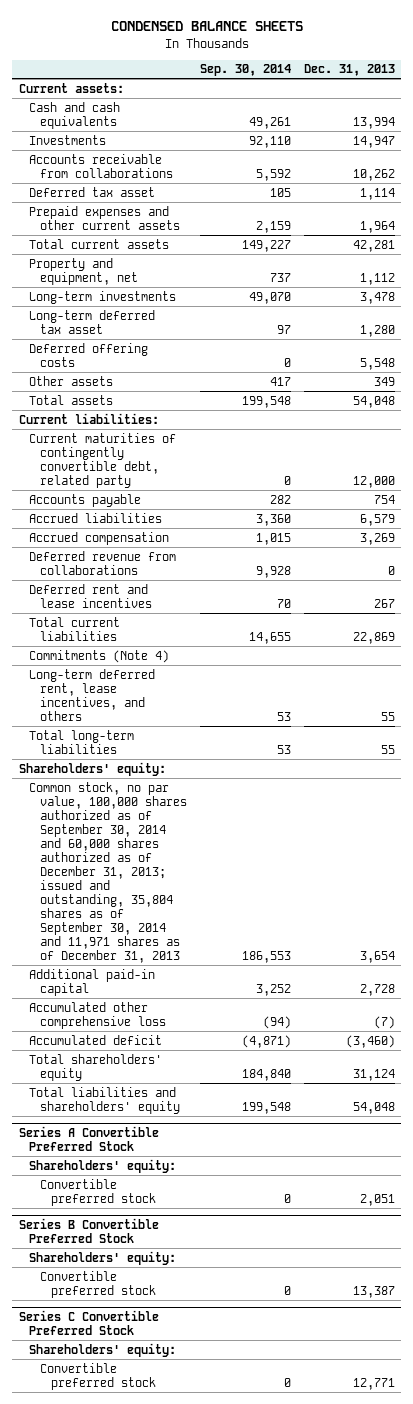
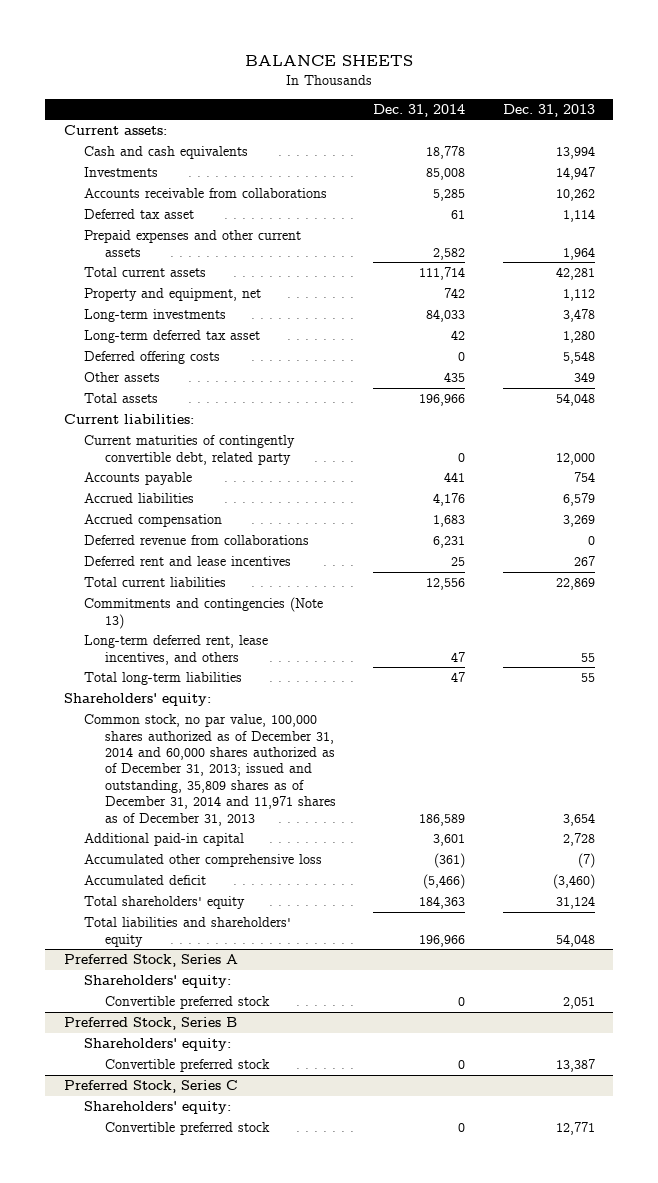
[110,21,303,32] CONDENSED BALANCE SHEETS -> [245,55,414,67] BALANCE SHEETS
[199,64,291,77] Sep. 30, 2014 -> none
none -> [373,103,466,117] Dec. 31, 2014
[29,649,170,663] Commitments (Note 4) -> [84,597,324,629] Commitments and contingencies (Note 13)
[29,781,188,963] Common stock, no par value, 100,000 shares authorized as of September 30, 2014 and 60,000 shares authorized as of December 31, 2013; issued and outstanding, 35,804 shares as of September 30, 2014 and 11,971 shares as of December 31, 2013 -> [84,714,336,826] Common stock, no par value, 100,000 shares authorized as of December 31, 2014 and 60,000 shares authorized as of December 31, 2013; issued and outstanding, 35,809 shares as of December 31, 2014 and 11,971 shares as of December 31, 2013
[18,1125,159,1151] Series A Convertible Preferred Stock -> [63,954,238,968] Preferred Stock, Series A
[18,1217,159,1243] Series B Convertible Preferred Stock -> [63,1017,237,1031] Preferred Stock, Series B
[18,1309,159,1335] Series C Convertible Preferred Stock -> [63,1080,238,1094] Preferred Stock, Series C

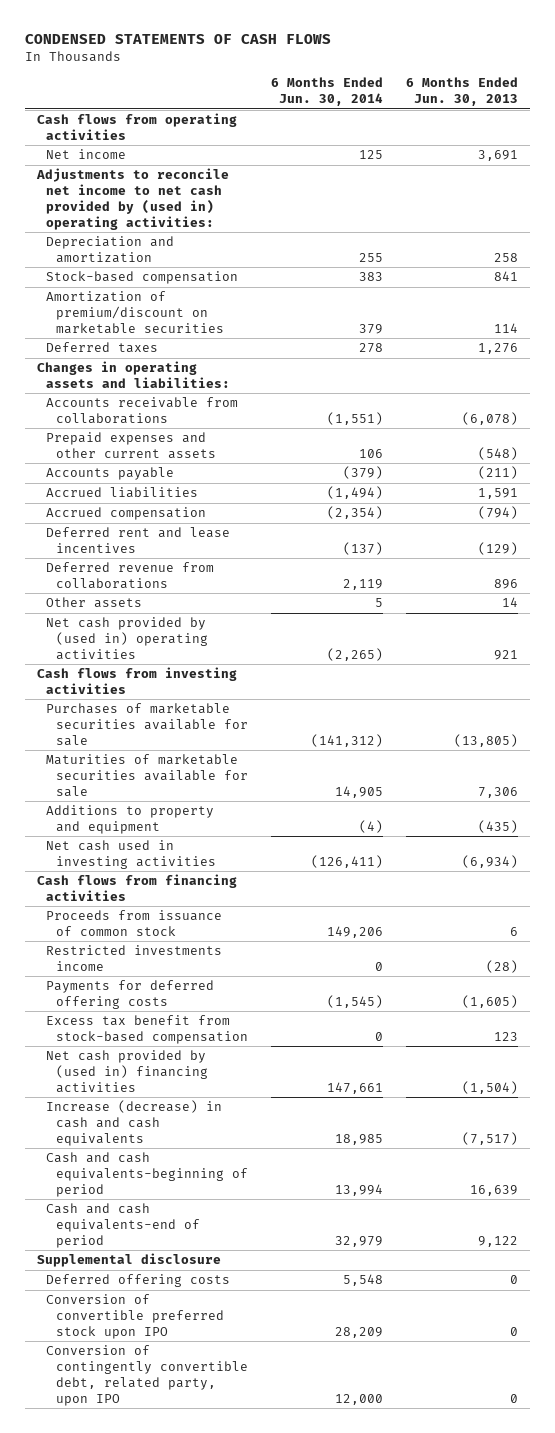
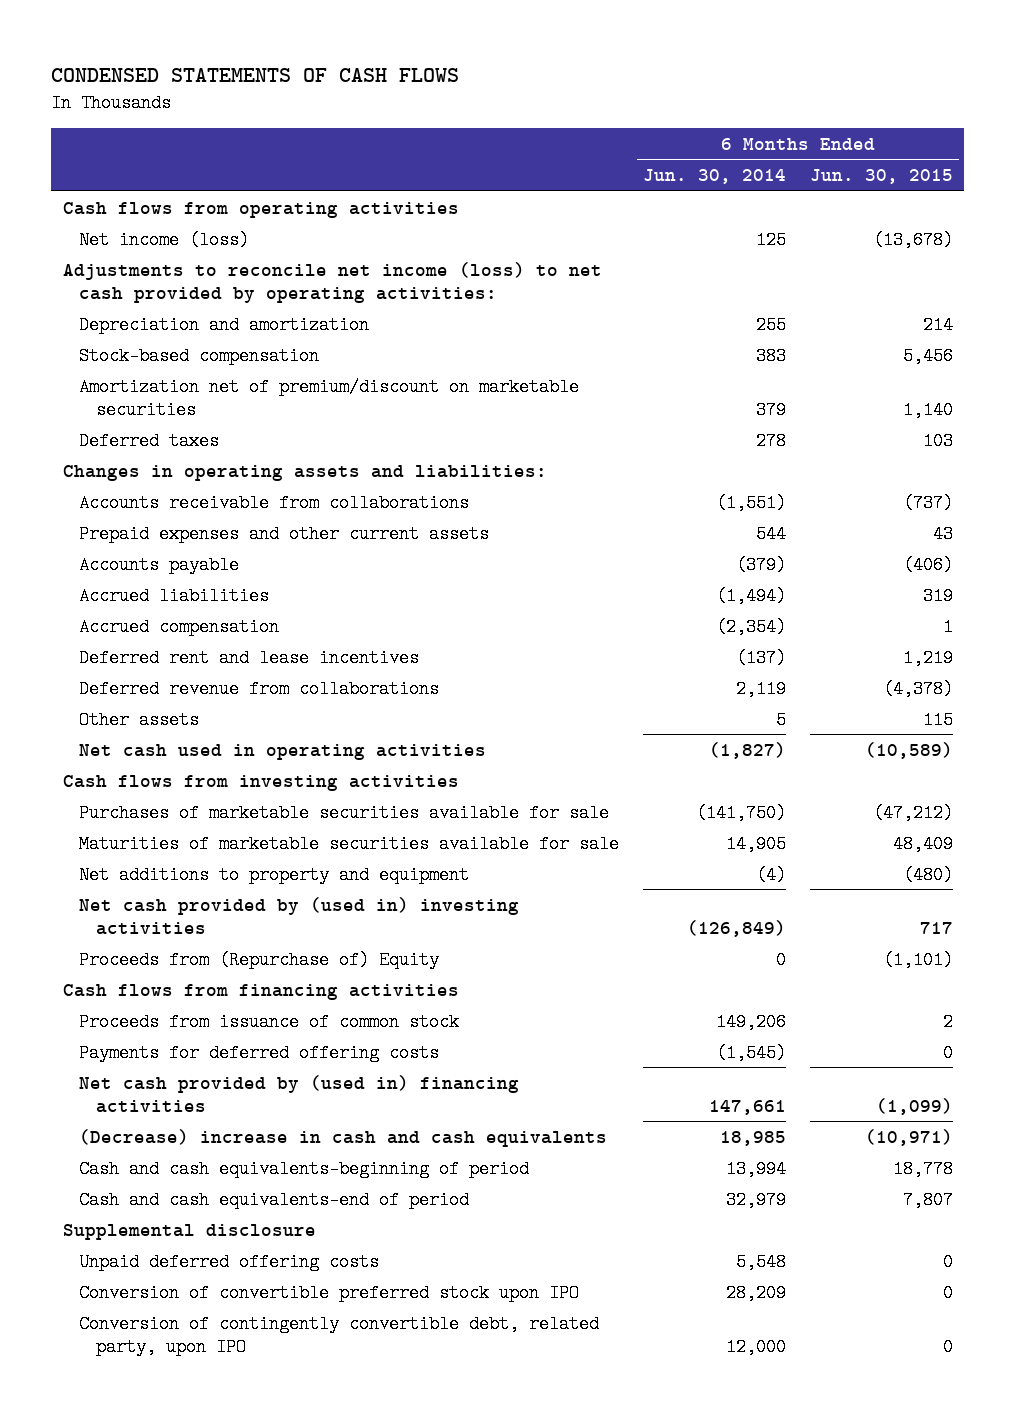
[406,77,519,107] 6 Months Ended Jun. 30, 2013 -> none
none -> [809,169,953,185] Jun. 30, 2015
[46,149,127,160] Net income -> [79,230,250,249] Net income (loss)
[35,168,229,230] Adjustments to reconcile net income to net cash provided by (used in) operating activities: -> [62,261,602,303] Adjustments to reconcile net income (loss) to net cash provided by operating activities:
[46,291,224,334] Amortization of premium/discount on marketable securities -> [79,377,580,419] Amortization net of premium/discount on marketable securities
[359,448,384,458] 106 -> [755,524,786,543] 544
[46,617,208,660] Net cash provided by (used in) operating activities -> [79,743,487,760] Net cash used in operating activities
[327,647,384,661] (2,265) -> [708,741,786,759] (1,827)
[311,733,384,747] (141,312) -> [695,803,786,822] (141,750)
[46,805,215,834] Additions to property and equipment -> [79,865,470,884] Net additions to property and equipment
[46,840,216,869] Net cash used in investing activities -> [79,896,520,935] Net cash provided by (used in) investing activities
[311,854,384,868] (126,411) -> [686,919,786,937] (126,849)
none -> [79,950,440,969] Proceeds from (Repurchase of) Equity
[46,945,223,971] Restricted investments income -> none
[46,1015,248,1044] Excess tax benefit from stock-based compensation -> none
[46,1100,223,1146] Increase (decrease) in cash and cash equivalents -> [79,1128,608,1147] (Decrease) increase in cash and cash equivalents
[46,1274,231,1288] Deferred offering costs -> [79,1252,380,1271] Unpaid deferred offering costs

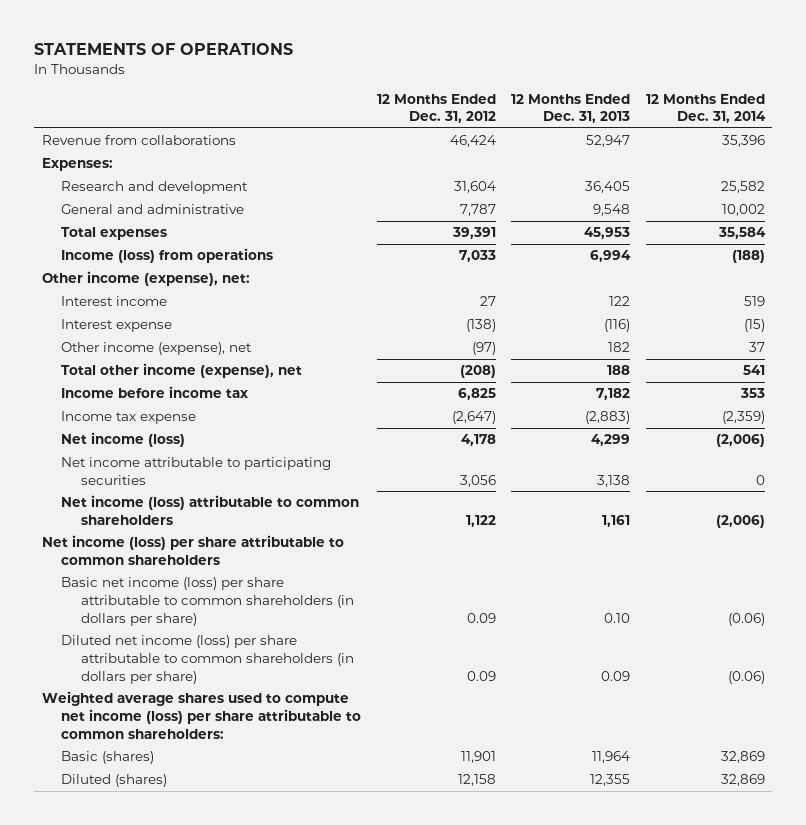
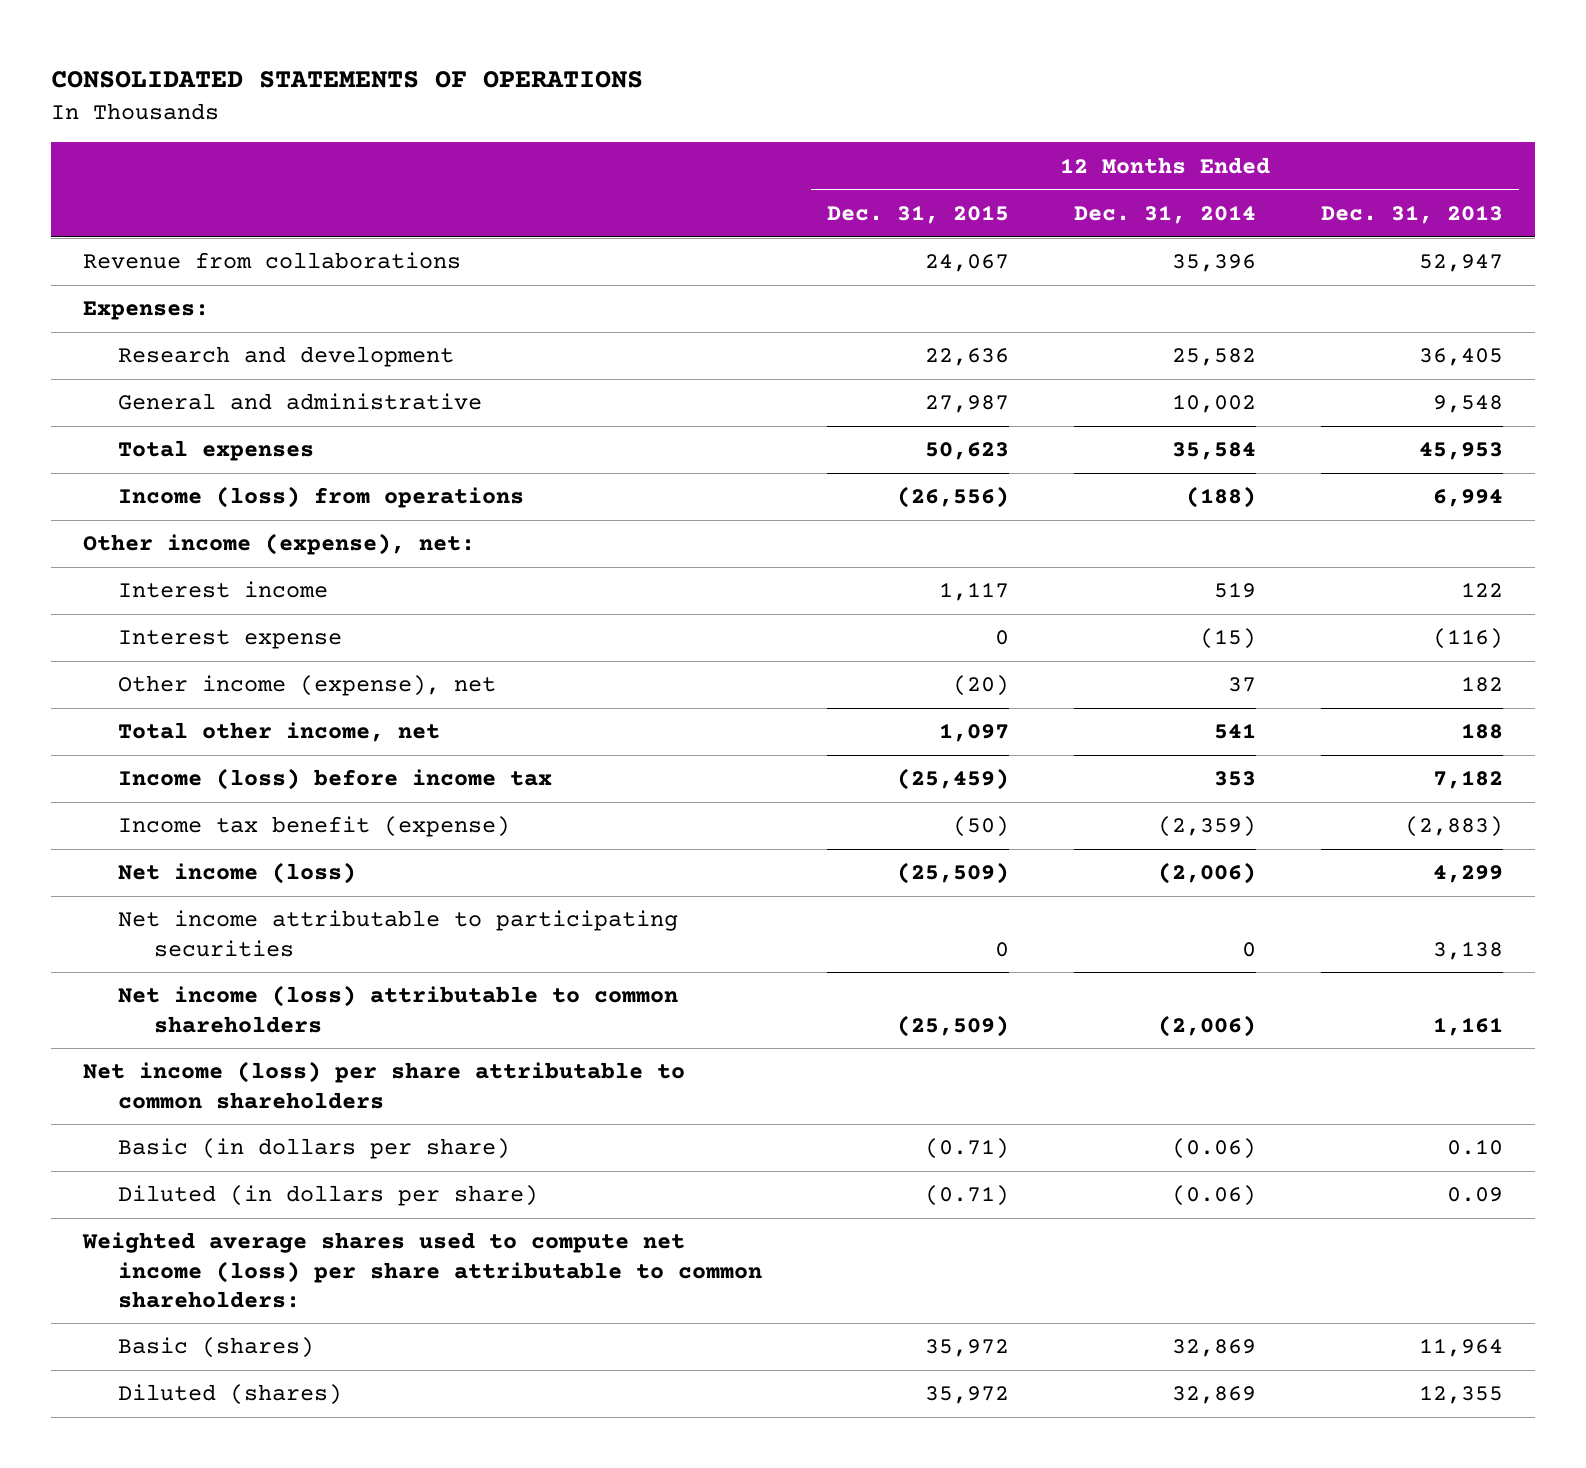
[33,43,293,56] STATEMENTS OF OPERATIONS -> [50,71,643,89] CONSOLIDATED STATEMENTS OF OPERATIONS
[376,93,496,124] 12 Months Ended Dec. 31, 2012 -> none
none -> [827,204,1010,224] Dec. 31, 2015
[61,363,303,379] Total other income (expense), net -> [118,722,441,743] Total other income, net
[61,386,249,399] Income before income tax -> [118,768,553,791] Income (loss) before income tax
[61,411,197,425] Income tax expense -> [118,816,511,838] Income tax benefit (expense)
[61,577,355,626] Basic net income (loss) per share attributable to common shareholders (in dollars per share) -> [118,1138,511,1160] Basic (in dollars per share)
[61,635,355,684] Diluted net income (loss) per share attributable to common shareholders (in dollars per share) -> [118,1185,539,1207] Diluted (in dollars per share)

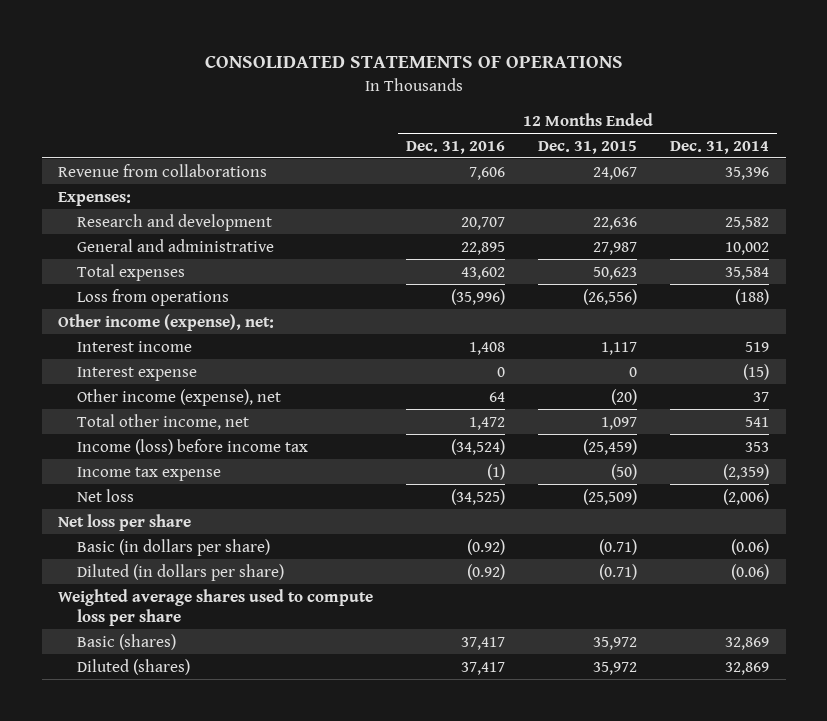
[1320,204,1503,224] Dec. 31, 2013 -> none
none -> [406,140,506,154] Dec. 31, 2016
[118,486,525,509] Income (loss) from operations -> [77,288,230,306] Loss from operations
[118,910,679,957] Net income attributable to participating securities -> none
[118,985,679,1033] Net income (loss) attributable to common shareholders -> none
[118,816,511,838] Income tax benefit (expense) -> [77,466,222,481] Income tax expense
[118,862,357,885] Net income (loss) -> [77,488,135,502] Net loss
[83,1061,686,1109] Net income (loss) per share attributable to common shareholders -> [58,513,192,531] Net loss per share
[82,1232,763,1308] Weighted average shares used to compute net income (loss) per share attributable to common shareholders: -> [58,588,374,626] Weighted average shares used to compute loss per share

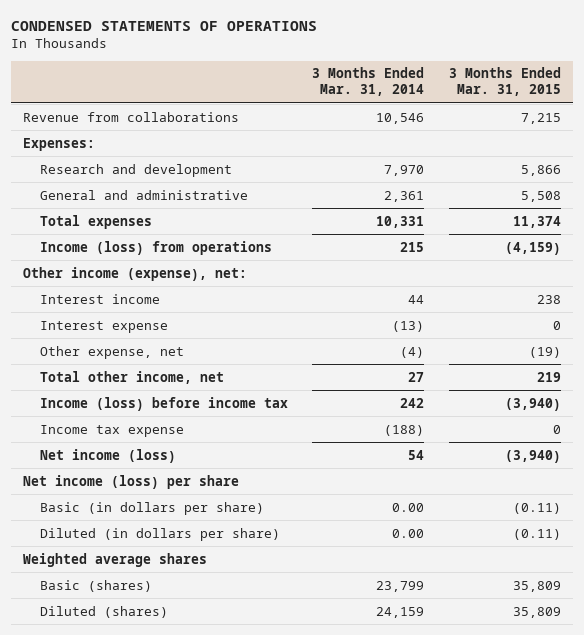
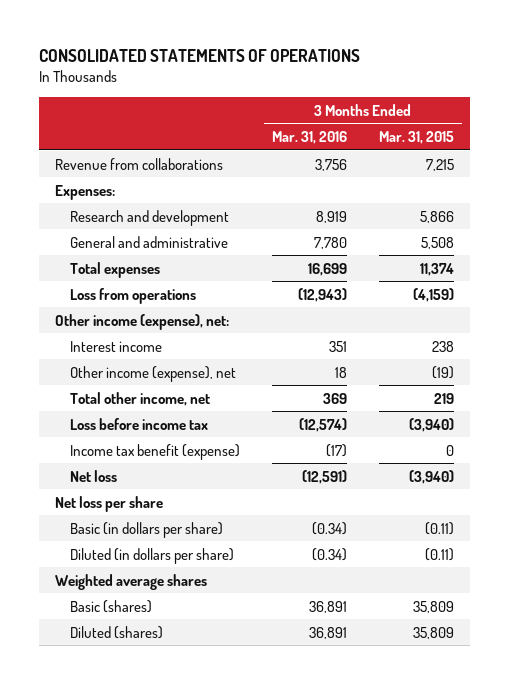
[10,20,317,31] CONDENSED STATEMENTS OF OPERATIONS -> [39,49,361,63] CONSOLIDATED STATEMENTS OF OPERATIONS
[312,67,425,97] 3 Months Ended Mar. 31, 2014 -> none
none -> [272,131,348,145] Mar. 31, 2016
[39,240,272,255] Income (loss) from operations -> [70,287,197,304] Loss from operations
[39,320,168,333] Interest expense -> none
[39,345,184,359] Other expense, net -> [70,365,237,382] Other income (expense), net
[39,396,288,411] Income (loss) before income tax -> [70,417,209,430] Loss before income tax
[39,424,184,437] Income tax expense -> [70,443,241,460] Income tax benefit (expense)
[39,448,176,463] Net income (loss) -> [70,469,118,482] Net loss
[23,474,240,489] Net income (loss) per share -> [55,495,164,512] Net loss per share

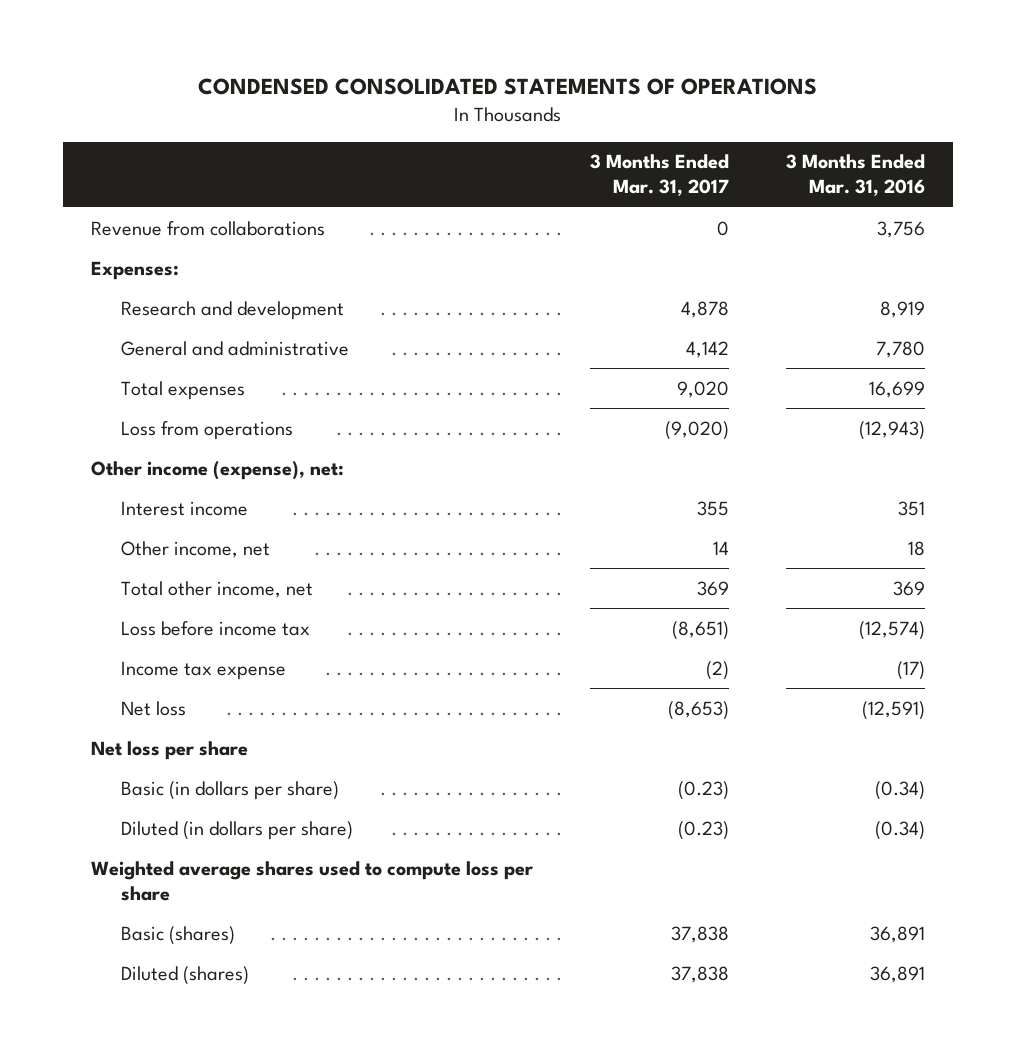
[39,49,361,63] CONSOLIDATED STATEMENTS OF OPERATIONS -> [198,78,818,96] CONDENSED CONSOLIDATED STATEMENTS OF OPERATIONS
[378,131,454,145] Mar. 31, 2015 -> none
none -> [590,154,730,197] 3 Months Ended Mar. 31, 2017
[70,365,237,382] Other income (expense), net -> [120,540,270,558] Other income, net
[70,443,241,460] Income tax benefit (expense) -> [120,660,286,680] Income tax expense
[55,573,208,590] Weighted average shares -> [91,860,534,901] Weighted average shares used to compute loss per share

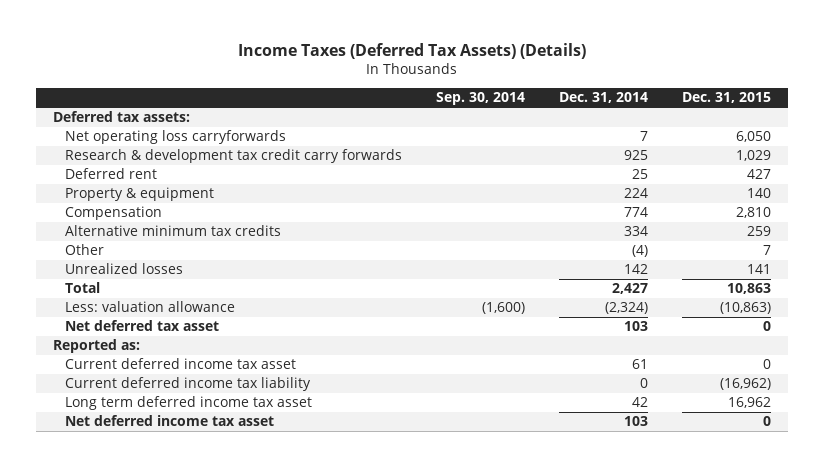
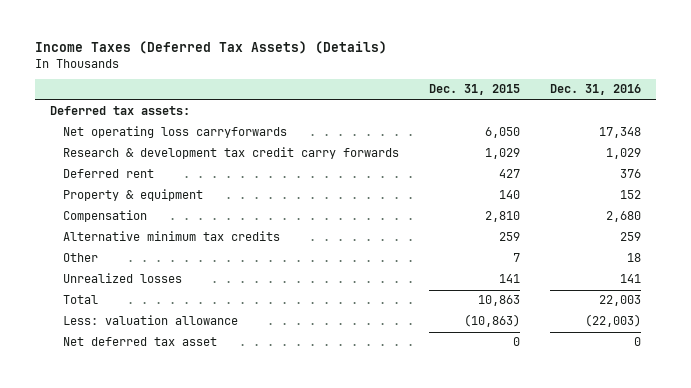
[436,92,526,106] Sep. 30, 2014 -> none
[559,92,649,104] Dec. 31, 2014 -> none
none -> [550,84,642,96] Dec. 31, 2016
[52,339,140,354] Reported as: -> none
[65,358,297,370] Current deferred income tax asset -> none
[65,377,312,392] Current deferred income tax liability -> none
[65,396,313,411] Long term deferred income tax asset -> none
[65,415,275,427] Net deferred income tax asset -> none

